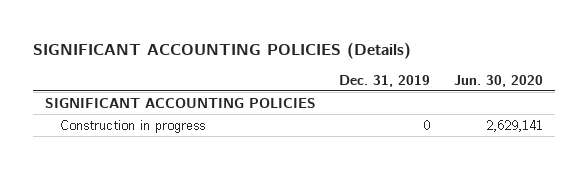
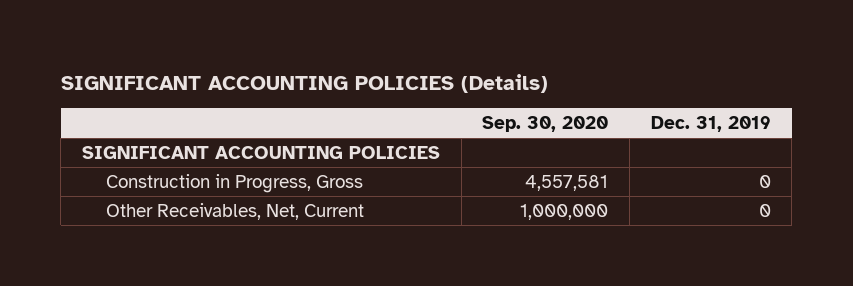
[454,74,544,87] Jun. 30, 2020 -> none
none -> [482,115,609,132] Sep. 30, 2020
[60,119,206,133] Construction in progress -> [105,173,363,193] Construction in Progress, Gross
none -> [105,202,364,220] Other Receivables, Net, Current

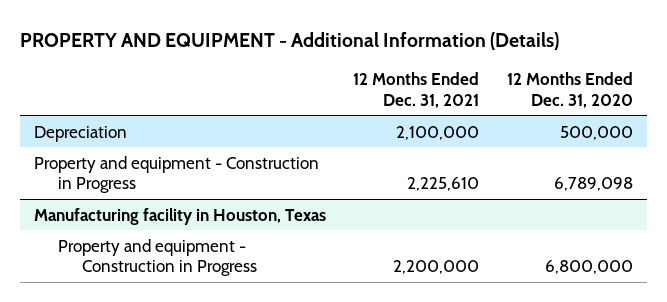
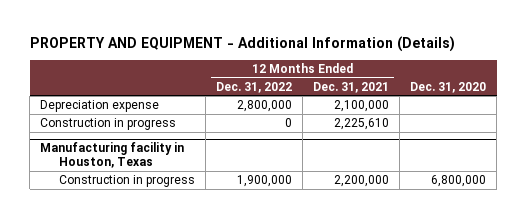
[506,72,633,108] 12 Months Ended Dec. 31, 2020 -> none
none -> [216,81,293,93] Dec. 31, 2022
none -> [410,81,487,93] Dec. 31, 2020
[34,125,128,142] Depreciation -> [40,100,160,113] Depreciation expense
[34,155,320,194] Property and equipment - Construction in Progress -> [40,118,177,131] Construction in progress
[57,238,257,277] Property and equipment - Construction in Progress -> [58,175,195,188] Construction in progress

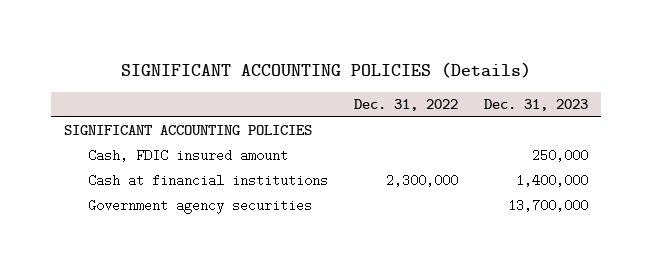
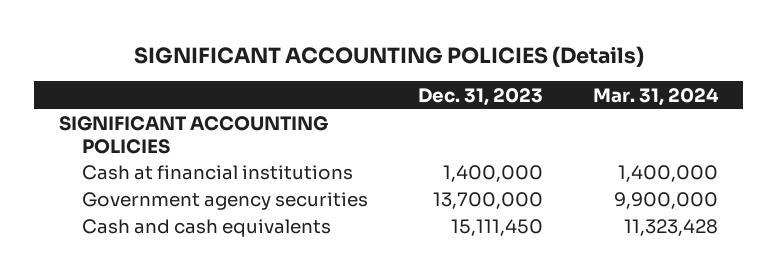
[353,99,458,112] Dec. 31, 2022 -> none
none -> [593,87,720,106] Mar. 31, 2024
[87,149,288,163] Cash, FDIC insured amount -> none
none -> [81,219,331,238] Cash and cash equivalents

